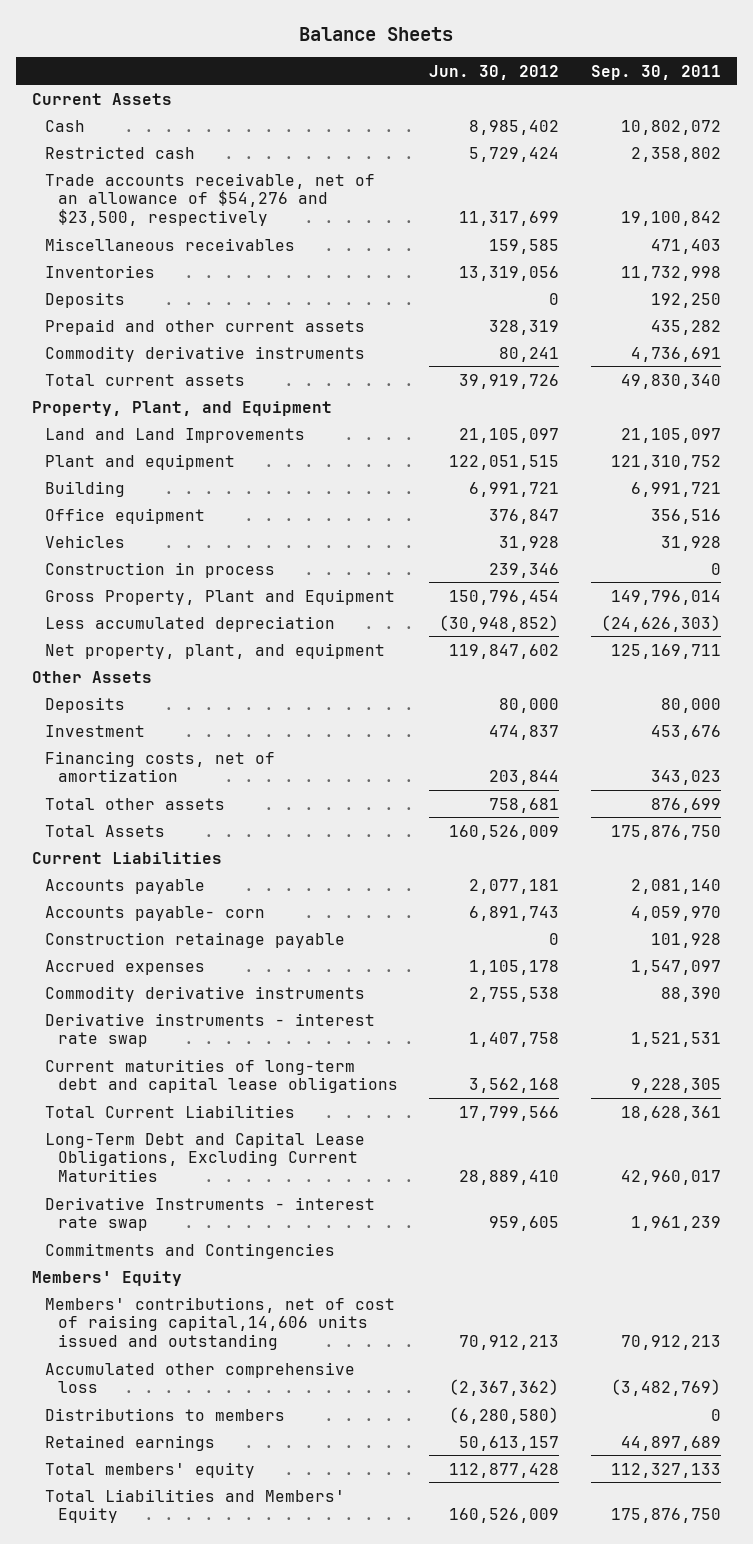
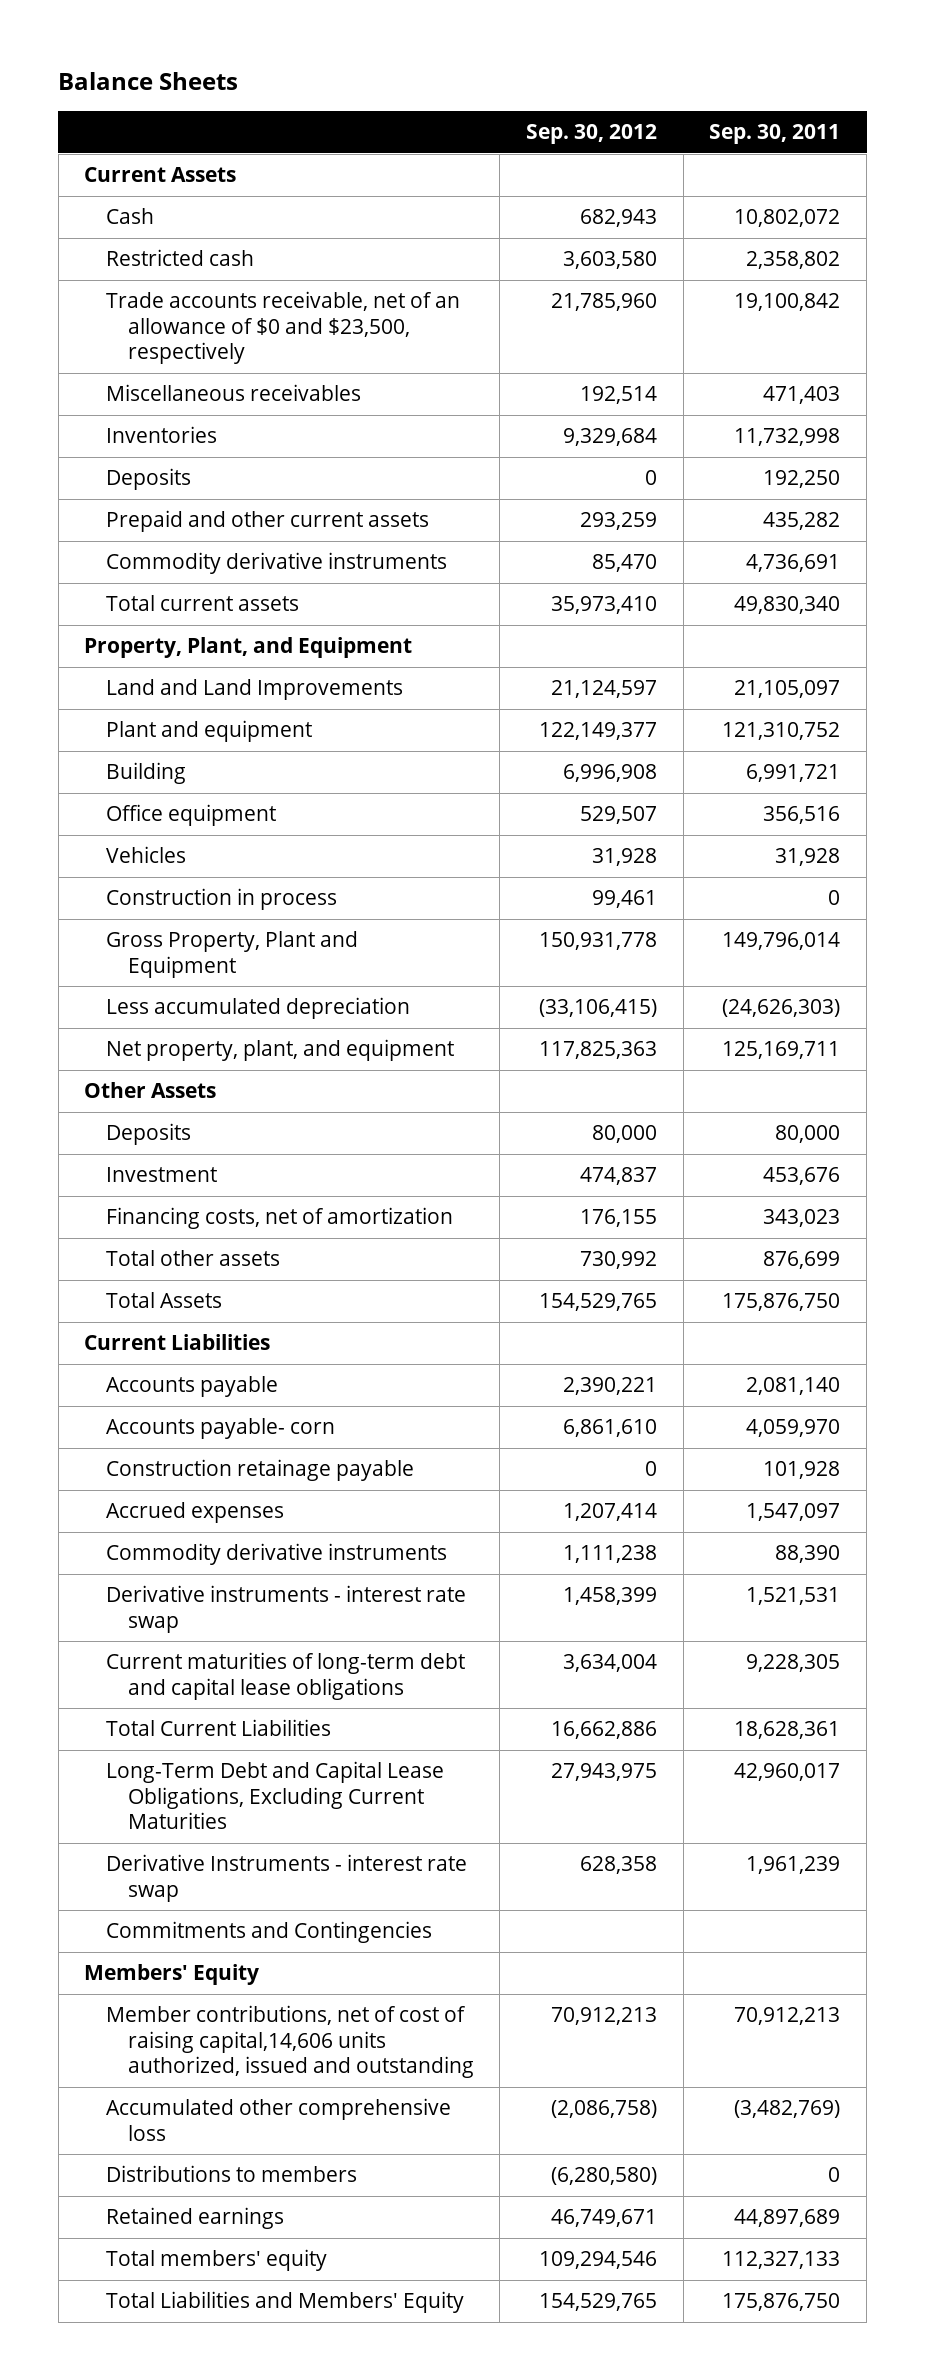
[429,64,560,80] Jun. 30, 2012 -> none
none -> [525,123,657,144] Sep. 30, 2012
[44,172,375,226] Trade accounts receivable, net of an allowance of $54,276 and $23,500, respectively -> [105,291,460,365] Trade accounts receivable, net of an allowance of $0 and $23,500, respectively
[44,1296,395,1350] Members' contributions, net of cost of raising capital,14,606 units issued and outstanding -> [105,2005,474,2079] Member contributions, net of cost of raising capital,14,606 units authorized, issued and outstanding

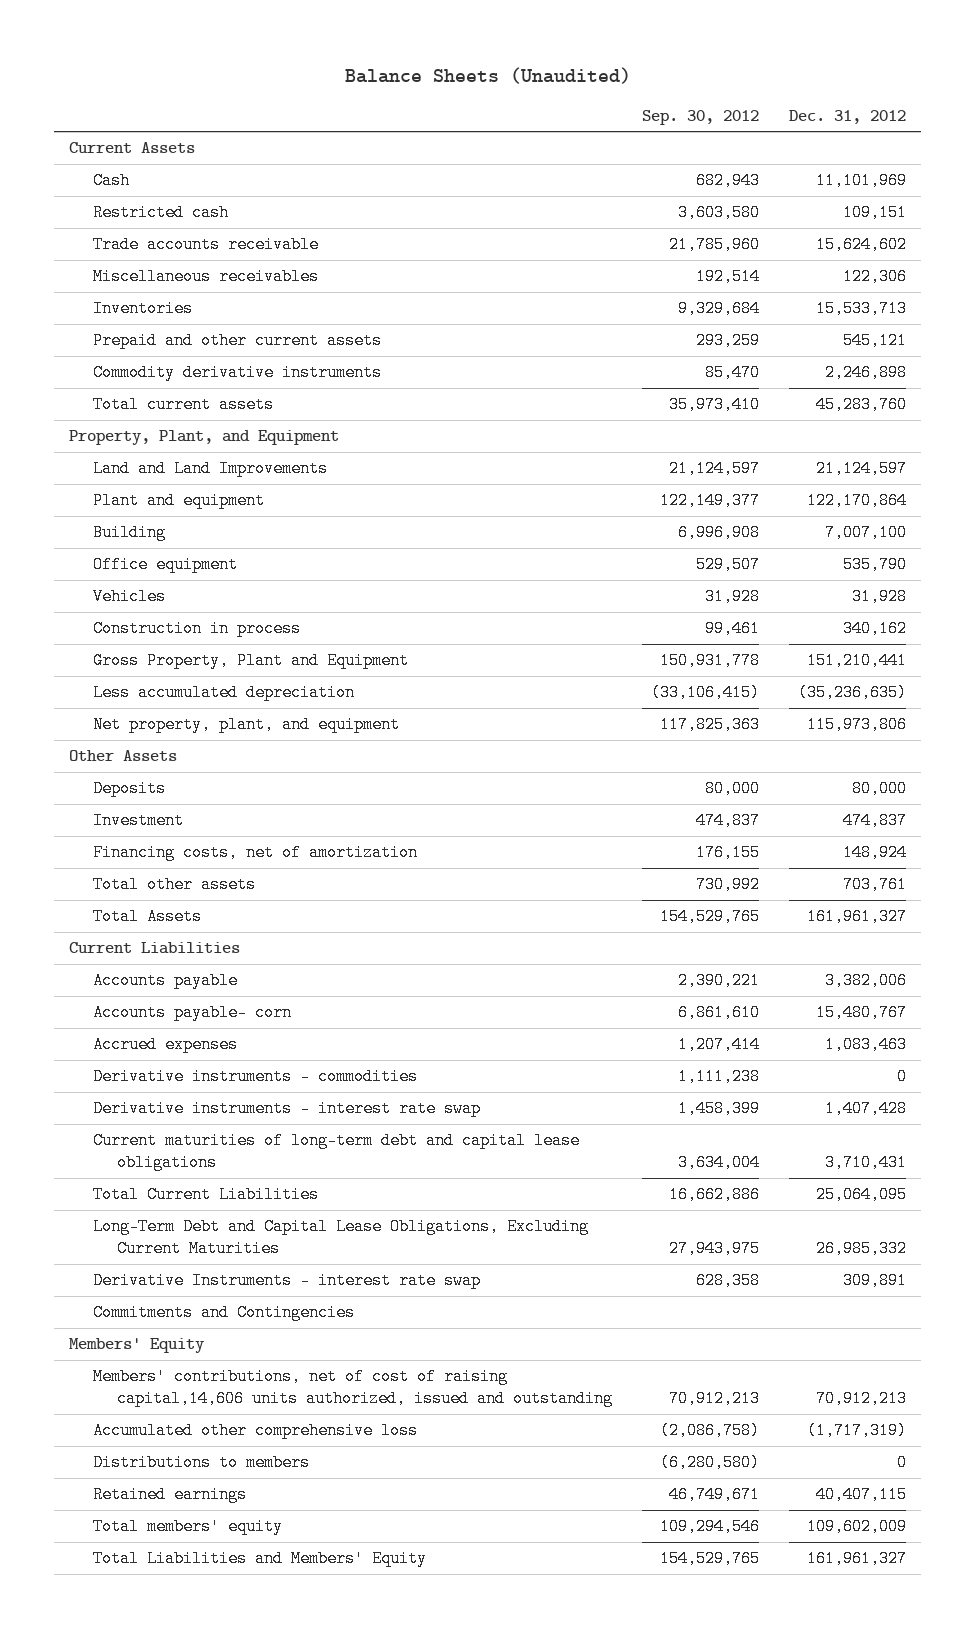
[58,72,239,91] Balance Sheets -> [344,66,631,84] Balance Sheets (Unaudited)
[709,123,841,144] Sep. 30, 2011 -> none
none -> [789,109,907,124] Dec. 31, 2012
[105,291,460,365] Trade accounts receivable, net of an allowance of $0 and $23,500, respectively -> [93,236,320,254] Trade accounts receivable
[105,468,191,491] Deposits -> none
[105,1459,414,1482] Construction retainage payable -> none
[105,1543,447,1566] Commodity derivative instruments -> [93,1068,419,1086] Derivative instruments - commodities
[105,2005,474,2079] Member contributions, net of cost of raising capital,14,606 units authorized, issued and outstanding -> [93,1368,614,1408] Members' contributions, net of cost of raising capital,14,606 units authorized, issued and outstanding

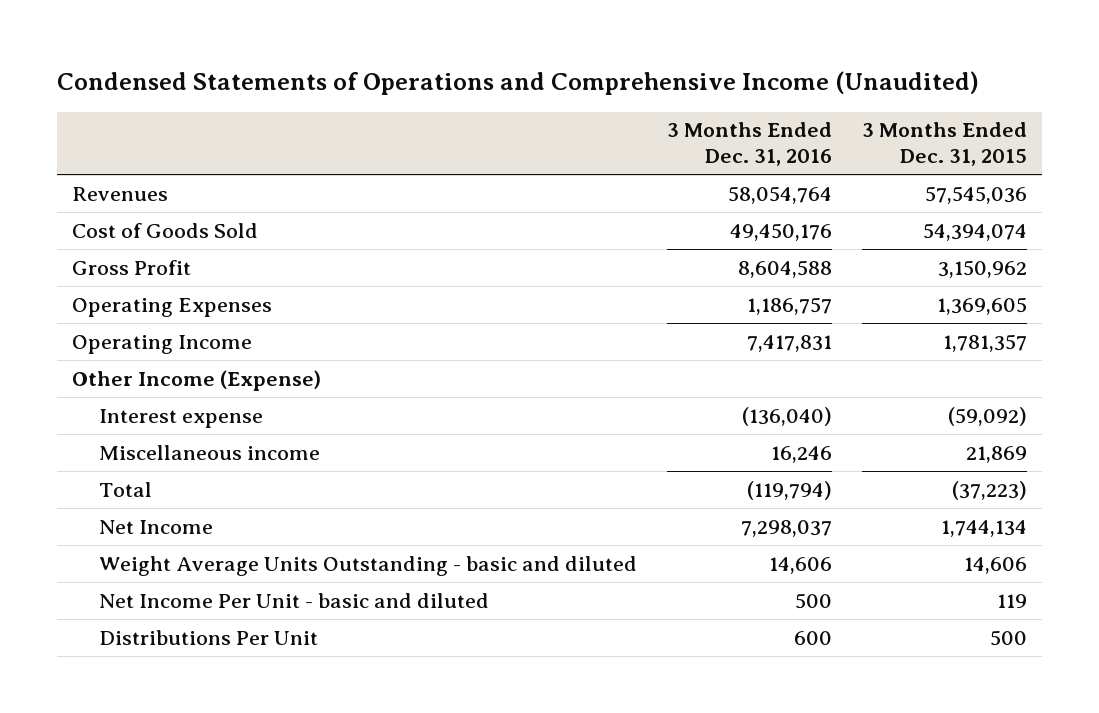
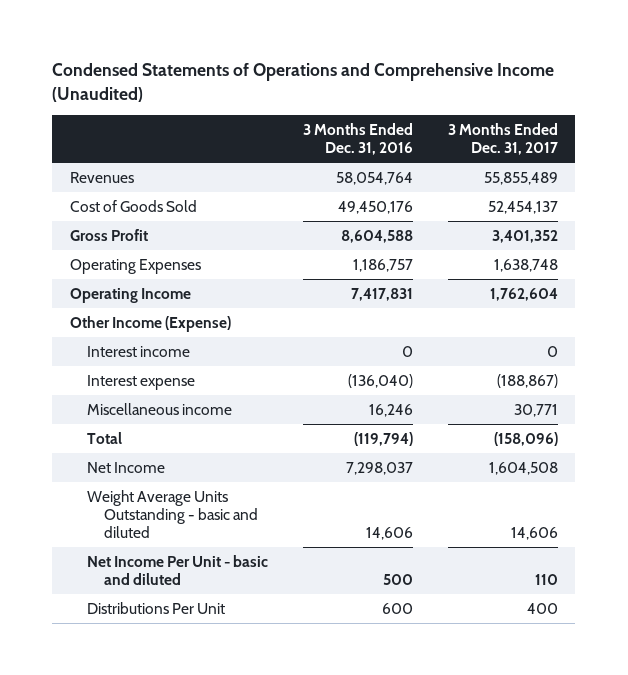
[862,122,1028,167] 3 Months Ended Dec. 31, 2015 -> none
none -> [447,123,558,156] 3 Months Ended Dec. 31, 2017
none -> [86,345,190,357] Interest income

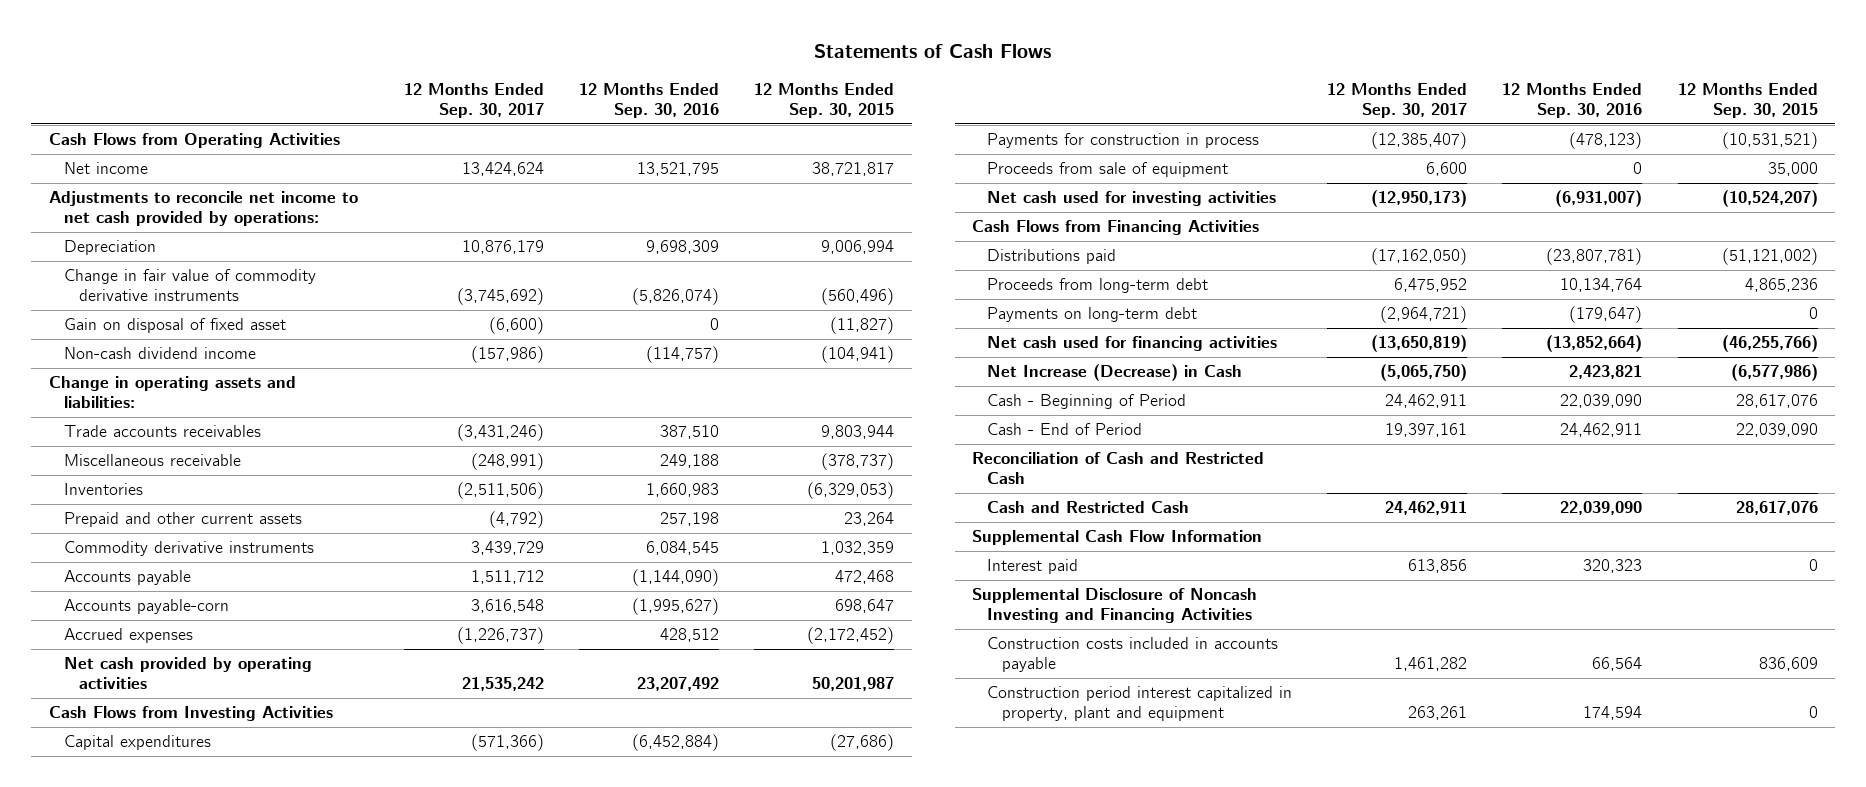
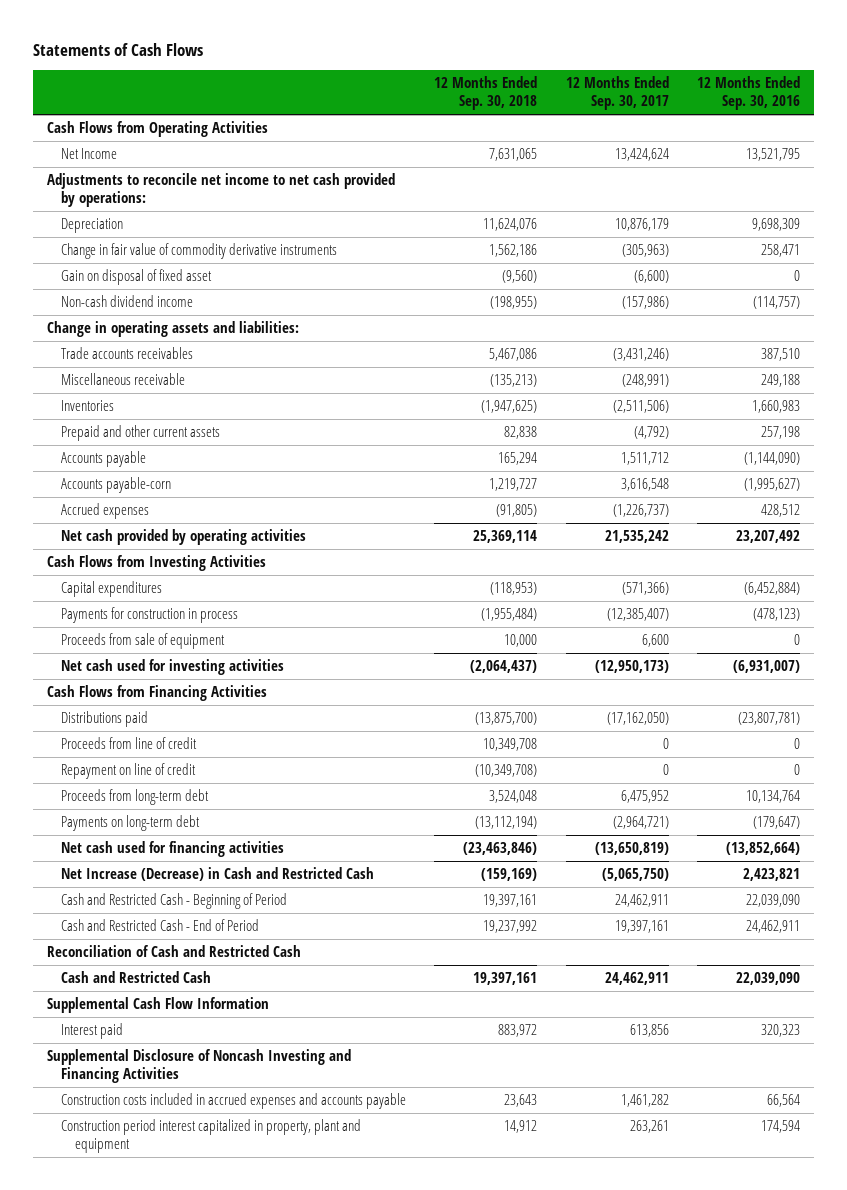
[754,83,895,119] 12 Months Ended Sep. 30, 2015 -> none
none -> [434,76,538,111] 12 Months Ended Sep. 30, 2018
[63,162,148,175] Net income -> [61,148,118,160] Net Income
[456,288,544,306] (3,745,692) -> [621,244,669,258] (305,963)
[632,288,720,306] (5,826,074) -> [760,244,800,258] 258,471
[63,541,314,557] Commodity derivative instruments -> none
none -> [61,737,198,750] Proceeds from line of credit
none -> [61,763,197,780] Repayment on line of credit
[987,364,1243,382] Net Increase (Decrease) in Cash -> [61,867,375,882] Net Increase (Decrease) in Cash and Restricted Cash
[987,394,1187,410] Cash - Beginning of Period -> [61,893,288,910] Cash and Restricted Cash - Beginning of Period
[987,423,1143,436] Cash - End of Period -> [61,919,260,932] Cash and Restricted Cash - End of Period
[987,637,1279,673] Construction costs included in accounts payable -> [61,1093,407,1110] Construction costs included in accrued expenses and accounts payable

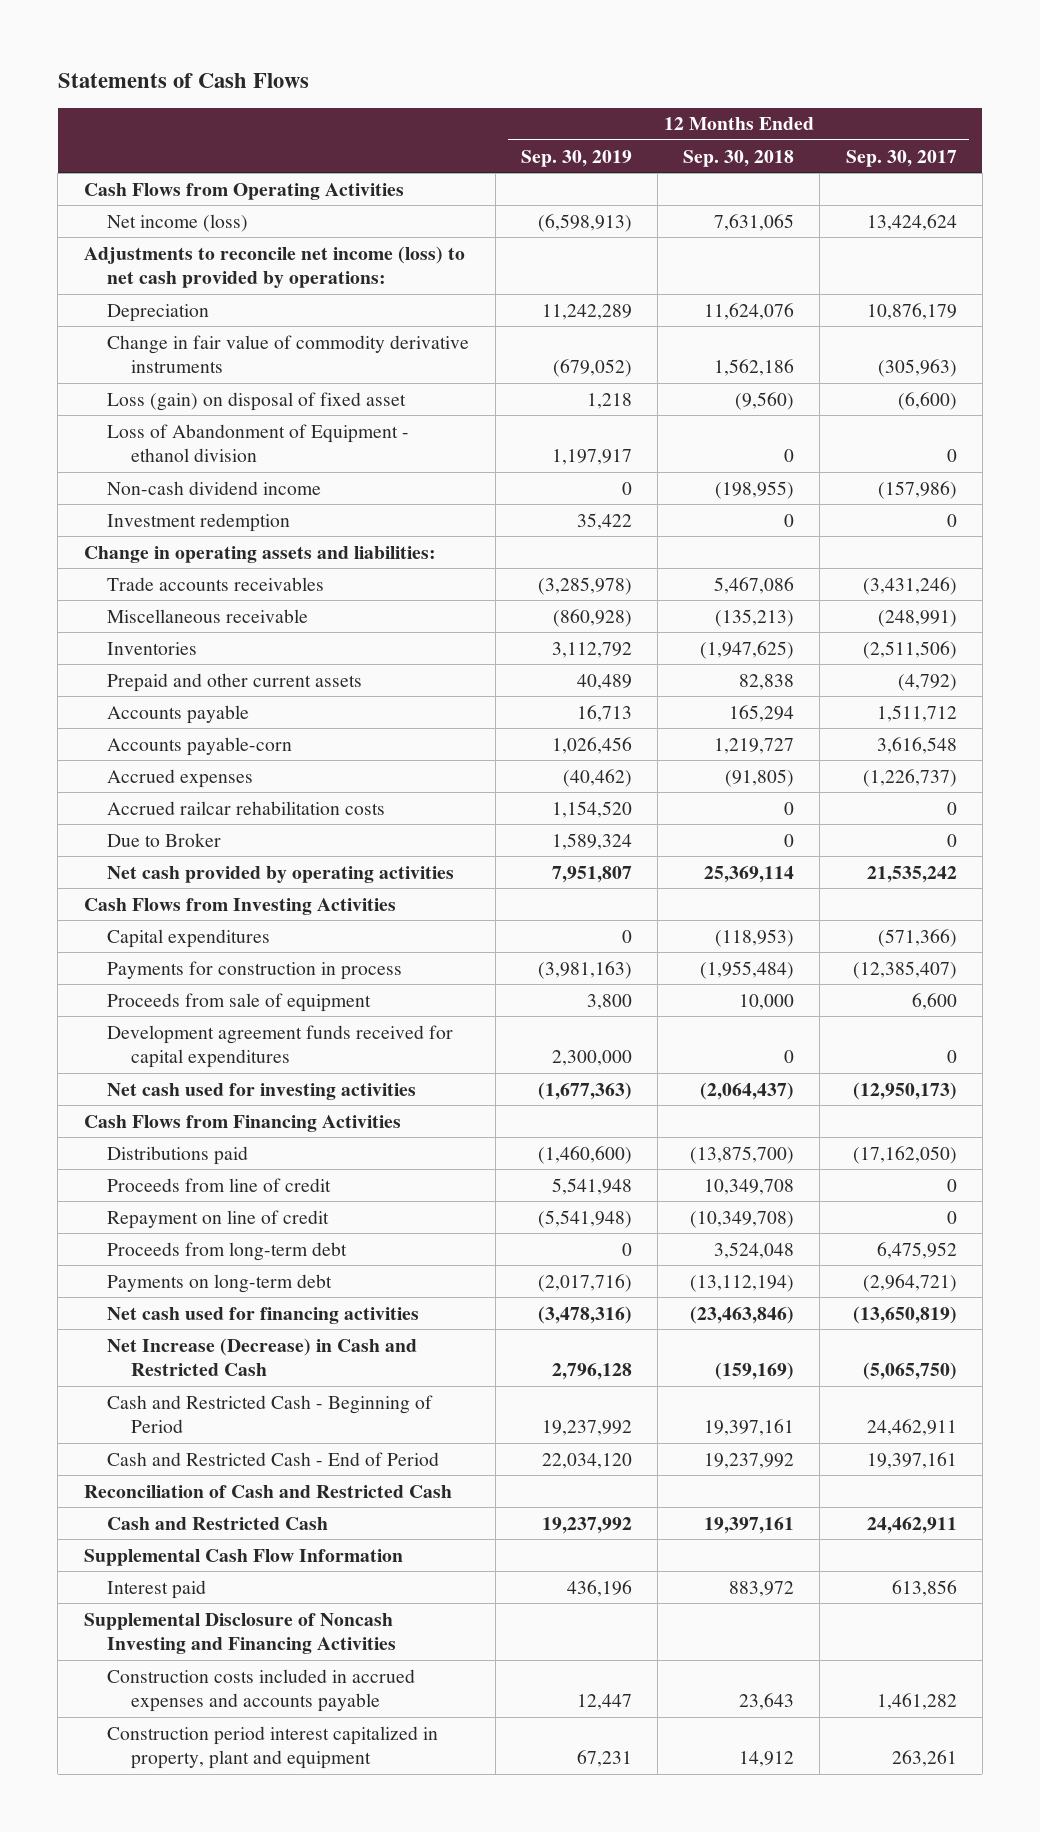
[696,76,800,111] 12 Months Ended Sep. 30, 2016 -> none
none -> [520,149,632,167] Sep. 30, 2019
[61,148,118,160] Net Income -> [107,213,249,232] Net income (loss)
[47,173,396,208] Adjustments to reconcile net income to net cash provided by operations: -> [83,245,465,288] Adjustments to reconcile net income (loss) to net cash provided by operations:
[61,269,213,286] Gain on disposal of fixed asset -> [107,391,407,411] Loss (gain) on disposal of fixed asset
none -> [107,423,410,462] Loss of Abandonment of Equipment - ethanol division
none -> [107,512,291,532] Investment redemption
none -> [107,800,386,815] Accrued railcar rehabilitation costs
none -> [107,832,222,847] Due to Broker
none -> [107,1024,454,1068] Development agreement funds received for capital expenditures

